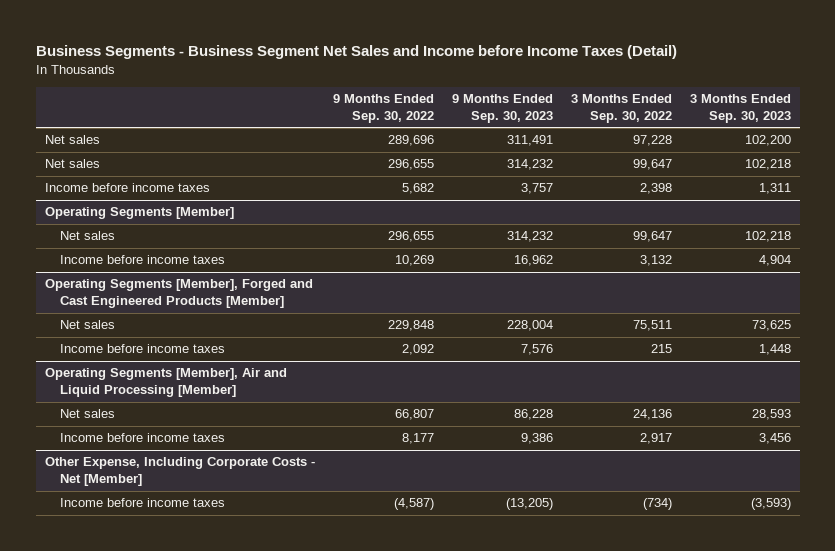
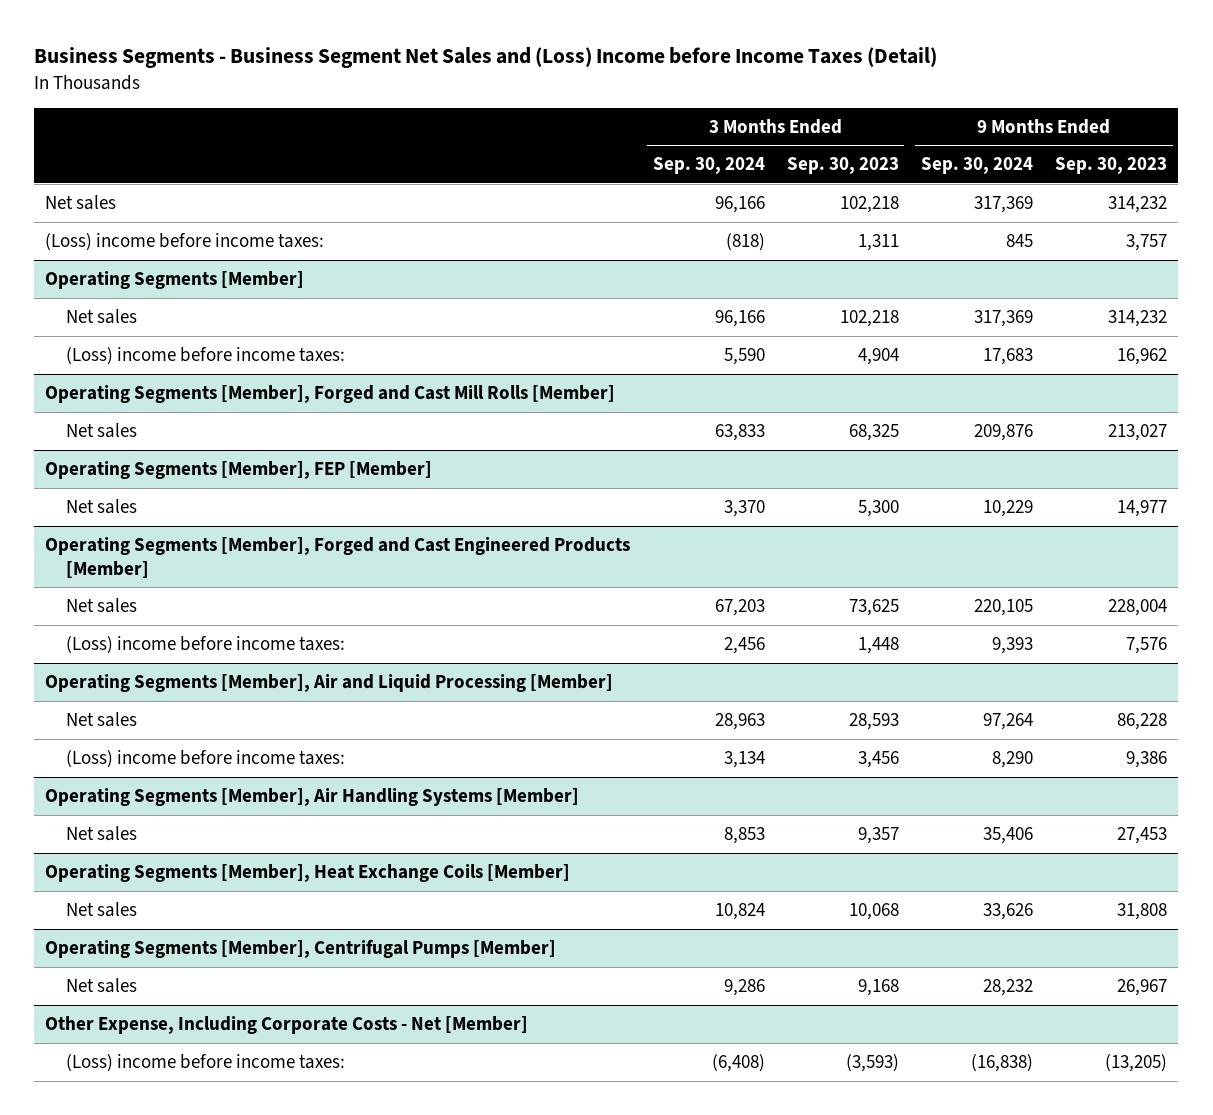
[35,45,677,60] Business Segments - Business Segment Net Sales and Income before Income Taxes (Detail) -> [34,47,938,69] Business Segments - Business Segment Net Sales and (Loss) Income before Income Taxes (Detail)
[332,94,434,124] 9 Months Ended Sep. 30, 2022 -> none
[570,94,672,124] 3 Months Ended Sep. 30, 2022 -> none
none -> [652,157,765,175] Sep. 30, 2024
none -> [921,157,1034,175] Sep. 30, 2024
[44,135,100,145] Net sales -> none
[44,183,210,193] Income before income taxes -> [45,233,325,252] (Loss) income before income taxes:
[59,255,225,265] Income before income taxes -> [65,347,345,366] (Loss) income before income taxes:
none -> [45,385,616,404] Operating Segments [Member], Forged and Cast Mill Rolls [Member]
none -> [65,423,137,439] Net sales
none -> [45,461,433,480] Operating Segments [Member], FEP [Member]
none -> [65,499,137,515] Net sales
[59,344,225,354] Income before income taxes -> [65,636,345,655] (Loss) income before income taxes:
[59,433,225,443] Income before income taxes -> [65,750,345,769] (Loss) income before income taxes:
none -> [45,788,580,807] Operating Segments [Member], Air Handling Systems [Member]
none -> [65,826,137,842] Net sales
none -> [45,864,571,883] Operating Segments [Member], Heat Exchange Coils [Member]
none -> [65,902,137,918] Net sales
none -> [45,939,557,959] Operating Segments [Member], Centrifugal Pumps [Member]
none -> [65,978,137,994] Net sales
[59,498,225,508] Income before income taxes -> [65,1054,345,1073] (Loss) income before income taxes:

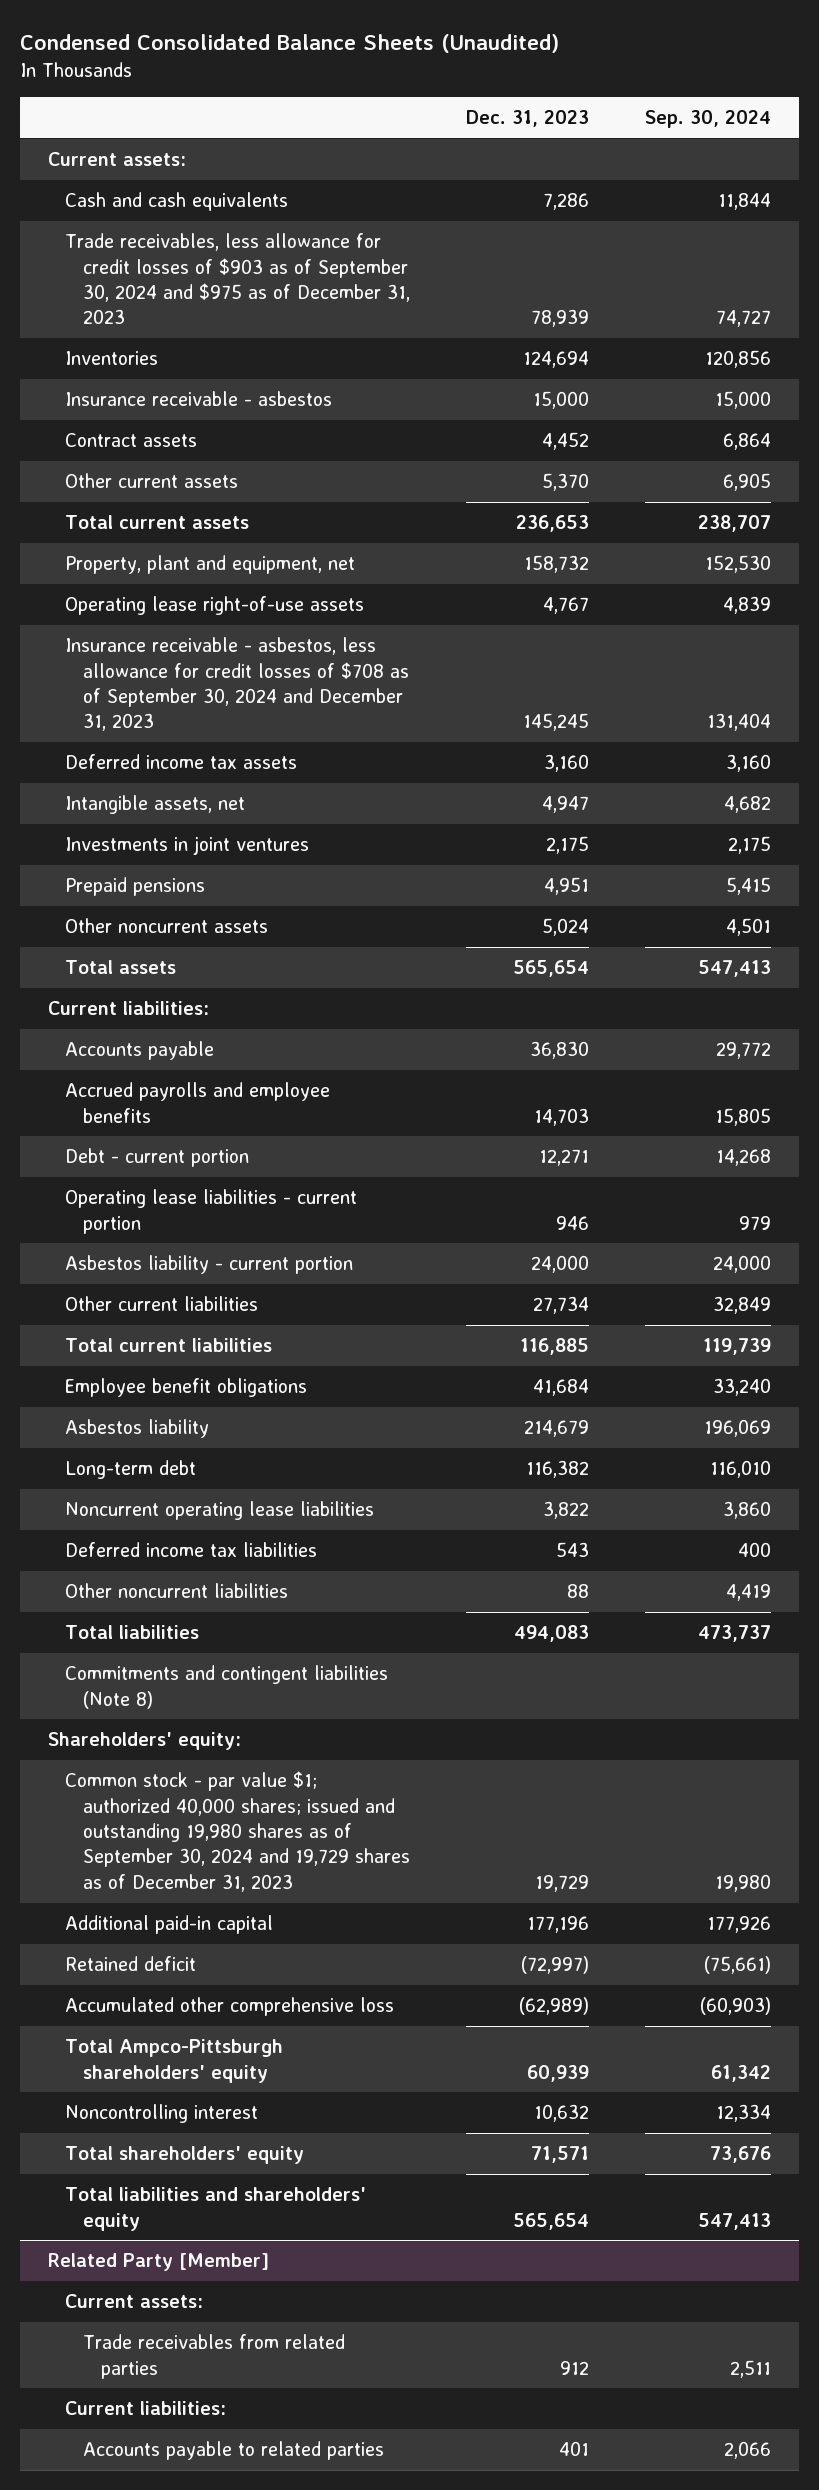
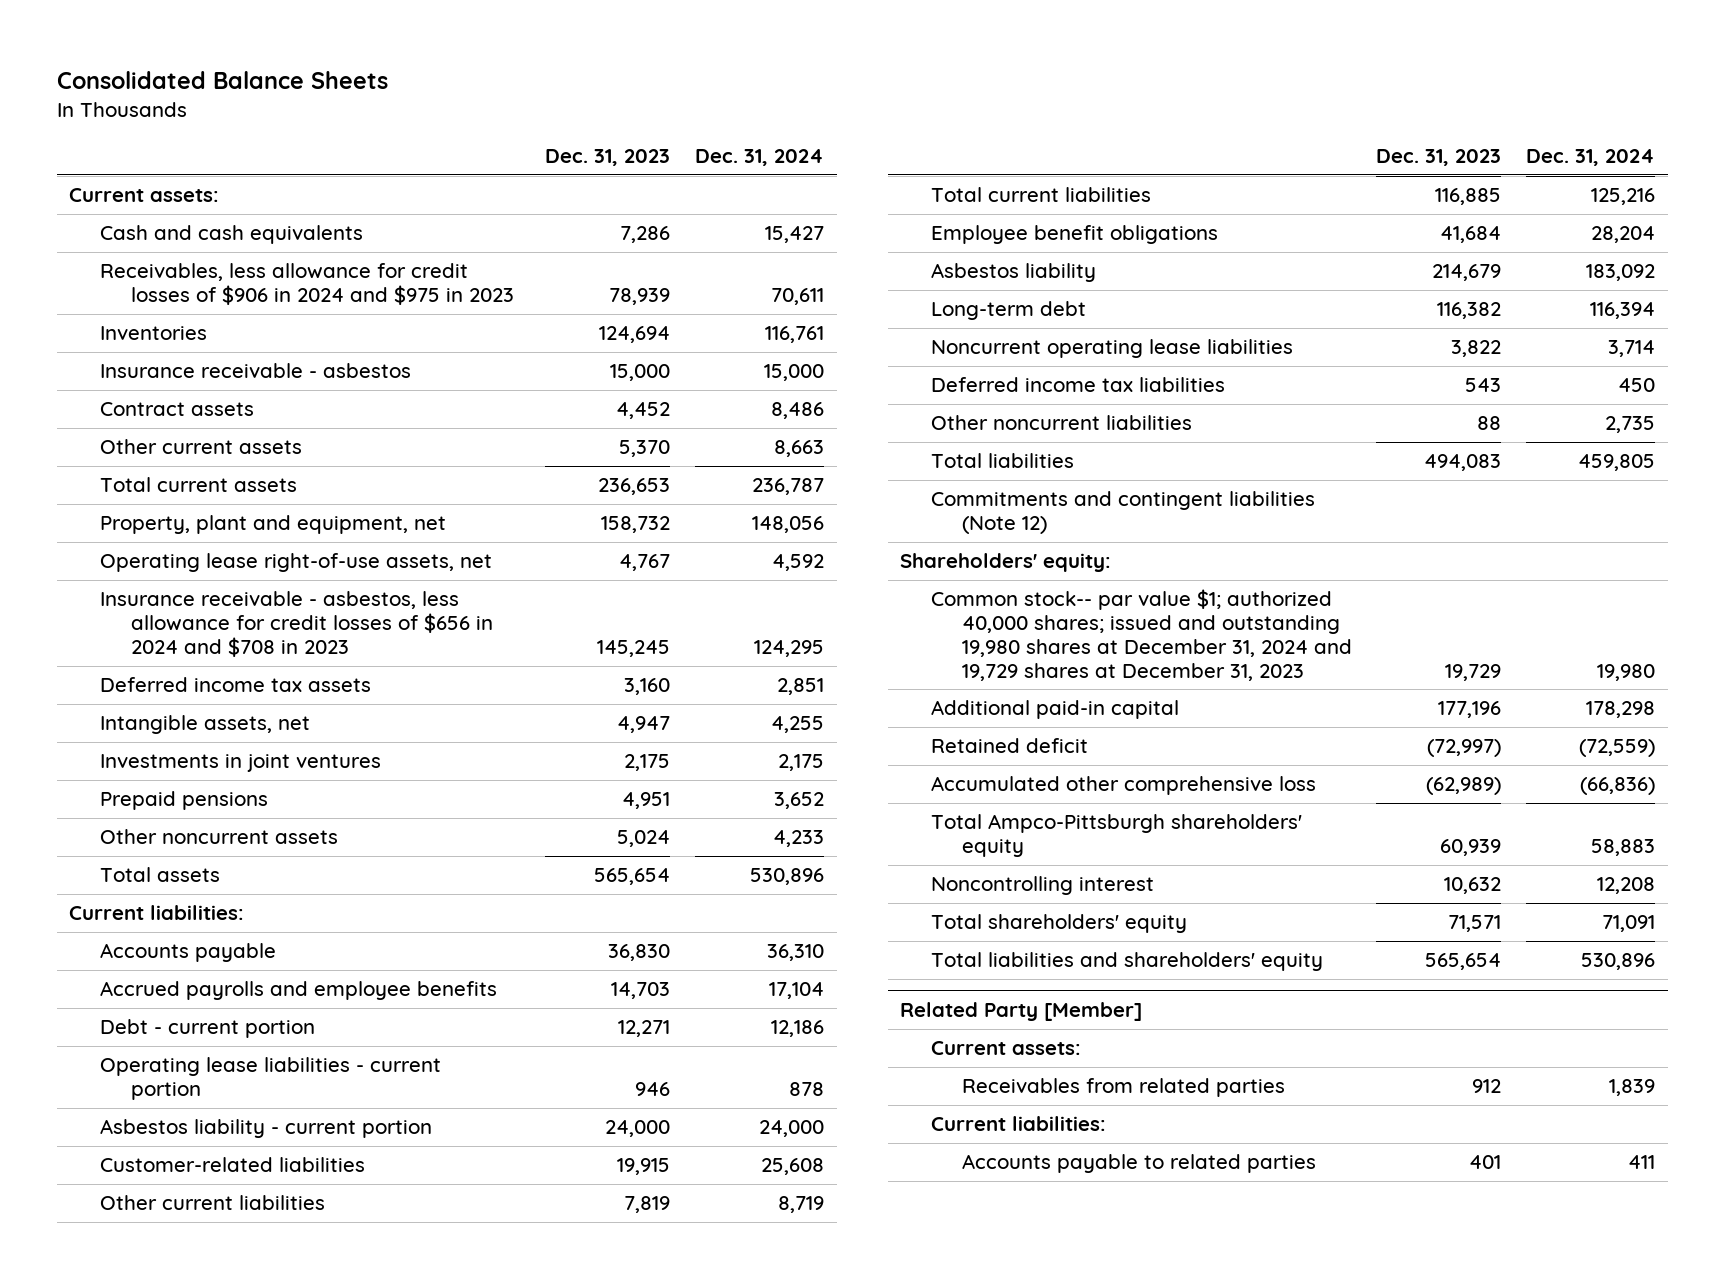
[19,34,559,54] Condensed Consolidated Balance Sheets (Unaudited) -> [56,70,388,89] Consolidated Balance Sheets
[645,109,772,128] Sep. 30, 2024 -> none
none -> [695,149,825,167] Dec. 31, 2024
[65,233,411,325] Trade receivables, less allowance for credit losses of $903 as of September 30, 2024 and $975 as of December 31, 2023 -> [99,263,514,306] Receivables, less allowance for credit losses of $906 in 2024 and $975 in 2023
[65,596,365,616] Operating lease right-of-use assets -> [99,553,492,573] Operating lease right-of-use assets, net
[65,637,410,732] Insurance receivable - asbestos, less allowance for credit losses of $708 as of September 30, 2024 and December 31, 2023 -> [99,591,493,657] Insurance receivable - asbestos, less allowance for credit losses of $656 in 2024 and $708 in 2023
none -> [99,1157,365,1173] Customer-related liabilities
[533,1296,590,1315] 27,734 -> [624,1196,671,1214] 7,819
[65,1665,389,1709] Commitments and contingent liabilities (Note 8) -> [930,491,1315,535] Commitments and contingent liabilities (Note 12)
[65,1771,411,1892] Common stock - par value $1; authorized 40,000 shares; issued and outstanding 19,980 shares as of September 30, 2024 and 19,729 shares as of December 31, 2023 -> [930,589,1352,681] Common stock-- par value $1; authorized 40,000 shares; issued and outstanding 19,980 shares at December 31, 2024 and 19,729 shares at December 31, 2023
[83,2334,346,2379] Trade receivables from related parties -> [961,1078,1285,1098] Receivables from related parties

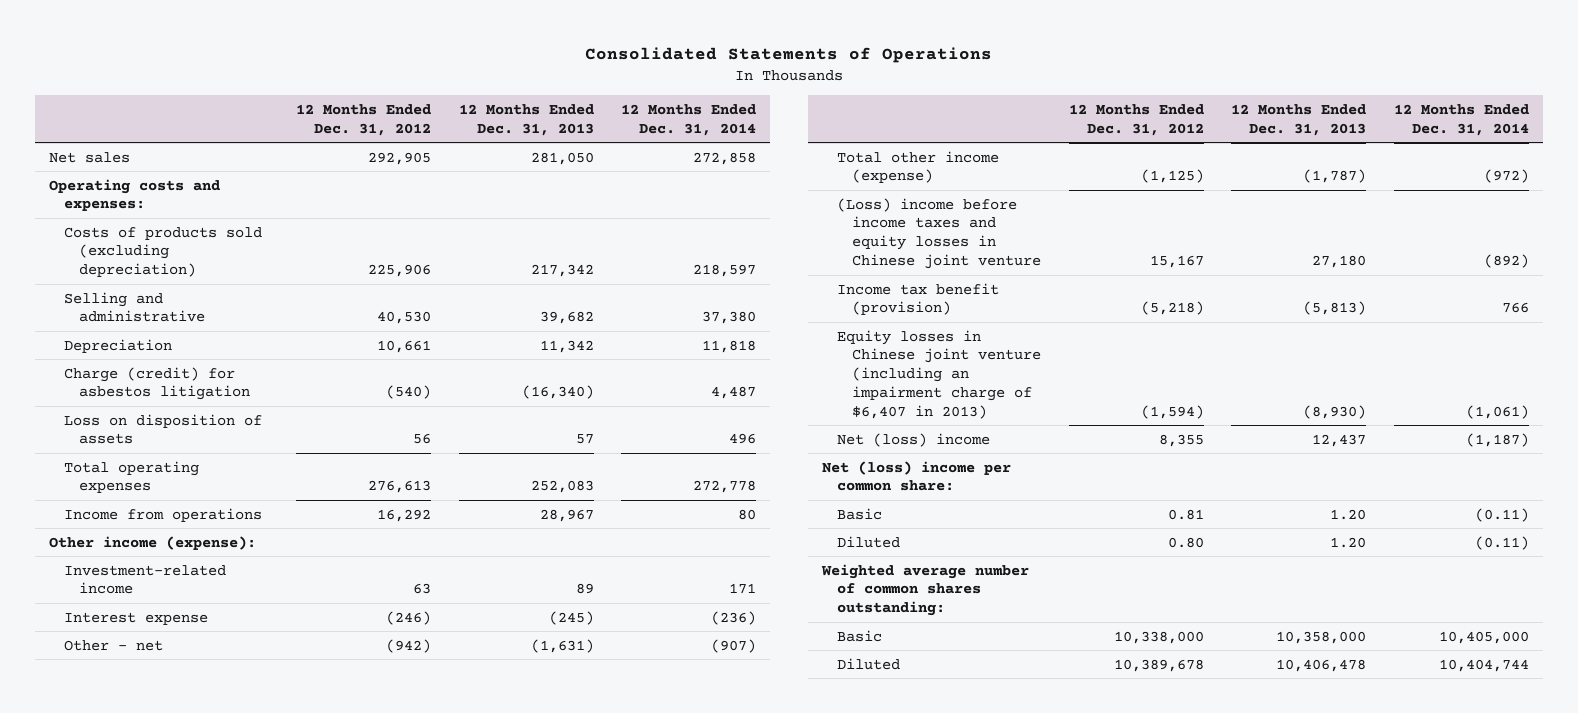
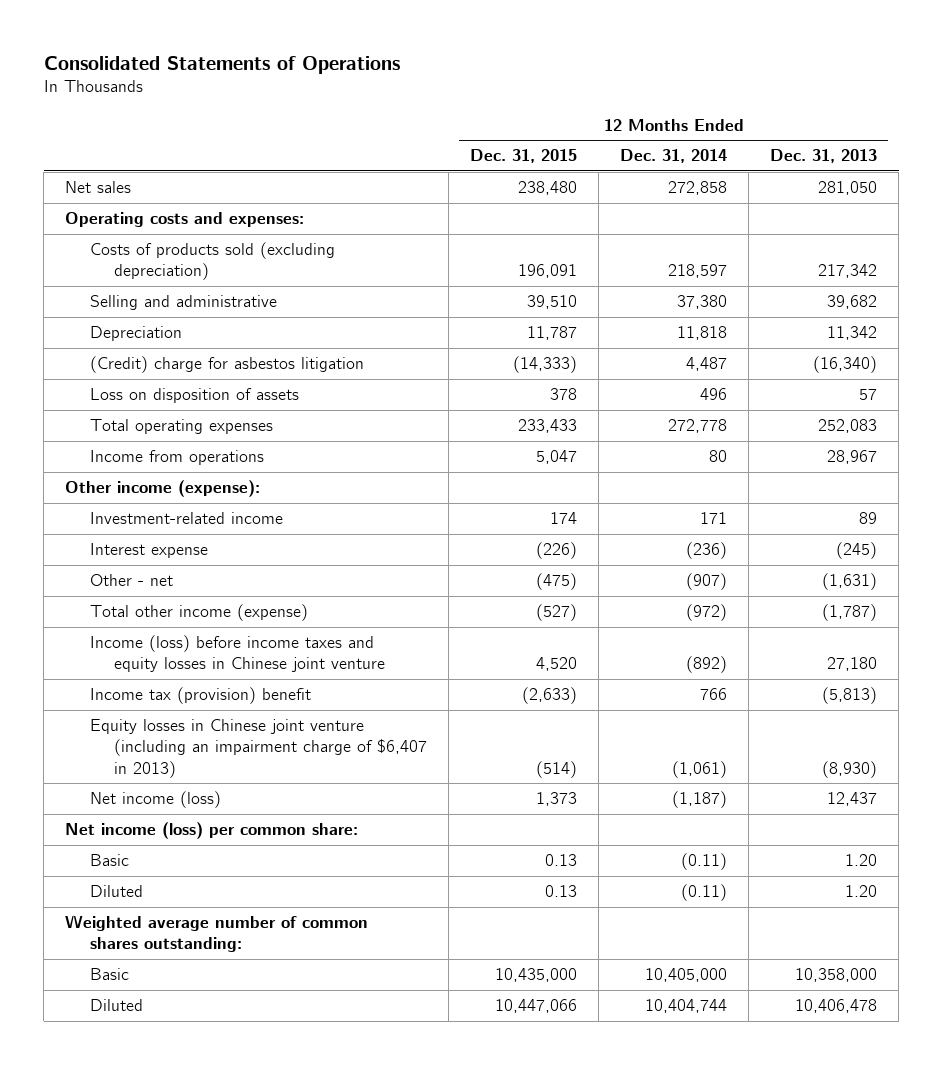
[295,103,431,136] 12 Months Ended Dec. 31, 2012 -> none
none -> [469,149,577,164] Dec. 31, 2015
[64,366,251,401] Charge (credit) for asbestos litigation -> [89,356,364,374] (Credit) charge for asbestos litigation
[837,197,1042,269] (Loss) income before income taxes and equity losses in Chinese joint venture -> [89,635,385,673] Income (loss) before income taxes and equity losses in Chinese joint venture
[837,282,1000,316] Income tax benefit (provision) -> [89,687,311,705] Income tax (provision) benefit
[837,432,991,447] Net (loss) income -> [89,791,221,809] Net income (loss)
[822,460,1012,492] Net (loss) income per common share: -> [65,822,359,840] Net income (loss) per common share:

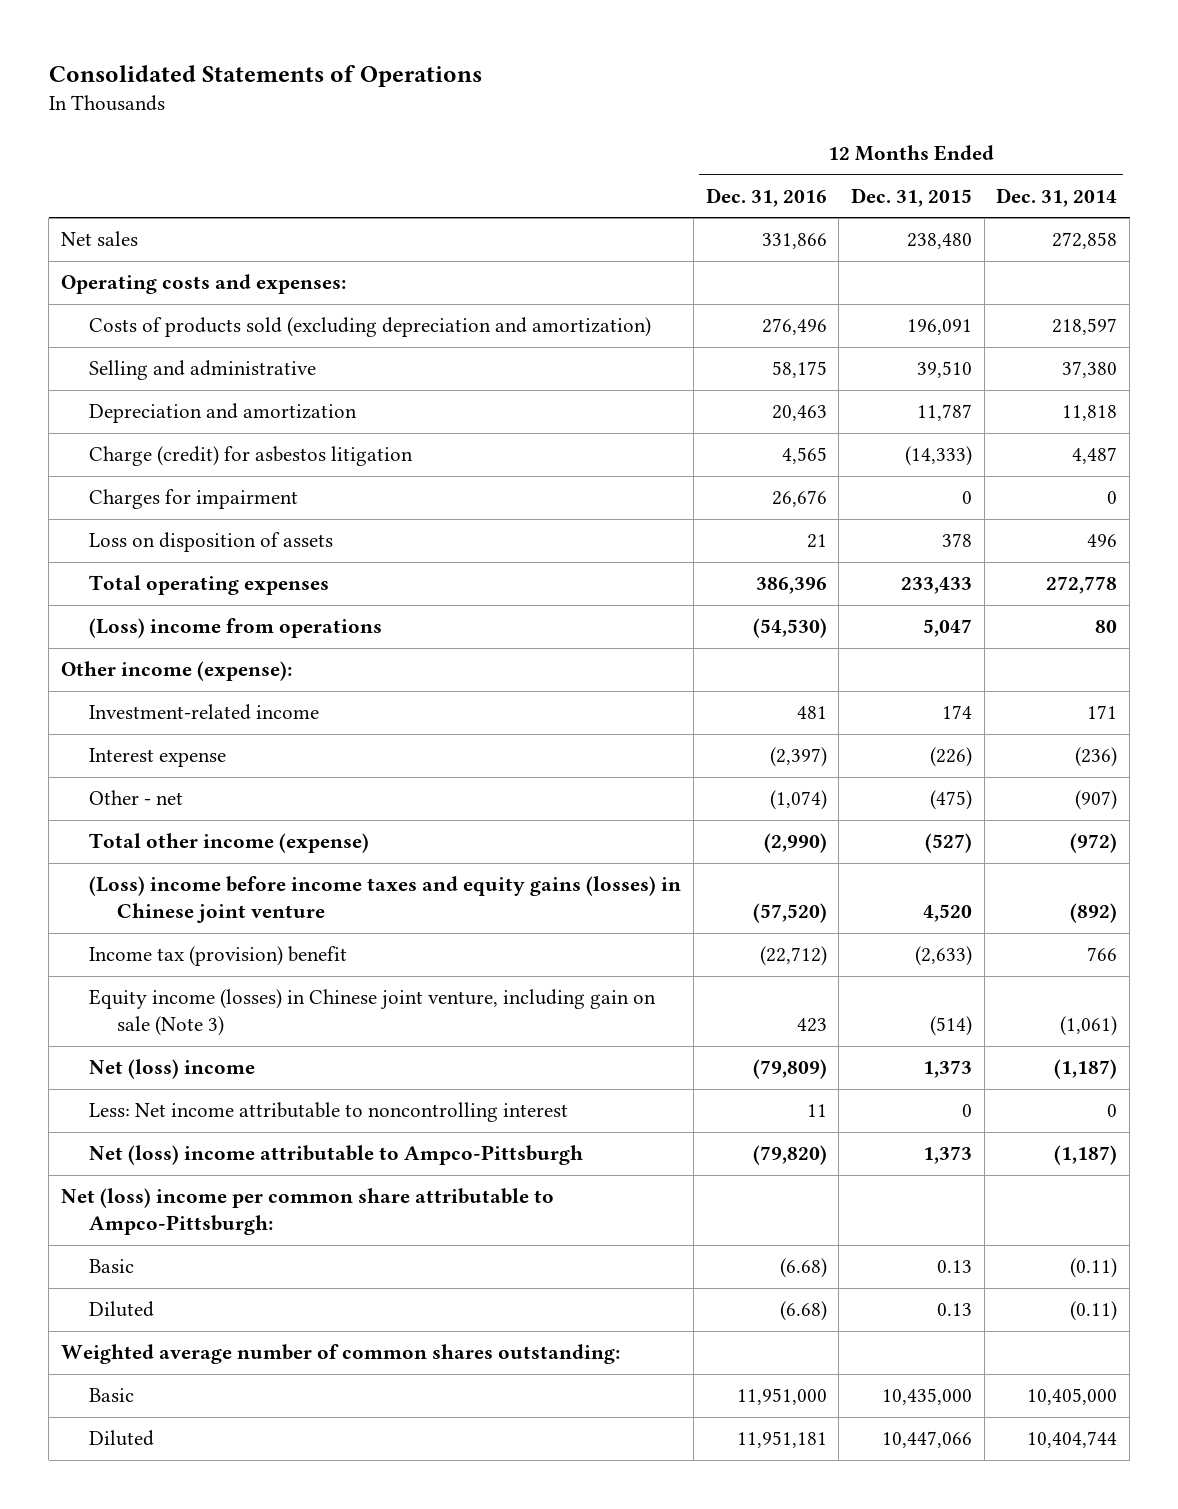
[770,149,878,164] Dec. 31, 2013 -> none
none -> [705,187,827,207] Dec. 31, 2016
[89,242,335,281] Costs of products sold (excluding depreciation) -> [89,317,652,338] Costs of products sold (excluding depreciation and amortization)
[89,326,182,342] Depreciation -> [89,403,358,424] Depreciation and amortization
[89,356,364,374] (Credit) charge for asbestos litigation -> [89,446,414,467] Charge (credit) for asbestos litigation
none -> [89,489,299,510] Charges for impairment
[89,450,264,466] Income from operations -> [89,618,383,639] (Loss) income from operations
[89,635,385,673] Income (loss) before income taxes and equity losses in Chinese joint venture -> [89,876,682,924] (Loss) income before income taxes and equity gains (losses) in Chinese joint venture
[89,719,427,778] Equity losses in Chinese joint venture (including an impairment charge of $6,407 in 2013) -> [89,989,657,1037] Equity income (losses) in Chinese joint venture, including gain on sale (Note 3)
none -> [89,1059,256,1080] Net (loss) income
none -> [89,1102,569,1123] Less: Net income attributable to noncontrolling interest
[89,791,221,809] Net income (loss) -> [89,1145,584,1166] Net (loss) income attributable to Ampco-Pittsburgh
[65,822,359,840] Net income (loss) per common share: -> [61,1188,555,1236] Net (loss) income per common share attributable to Ampco-Pittsburgh:

